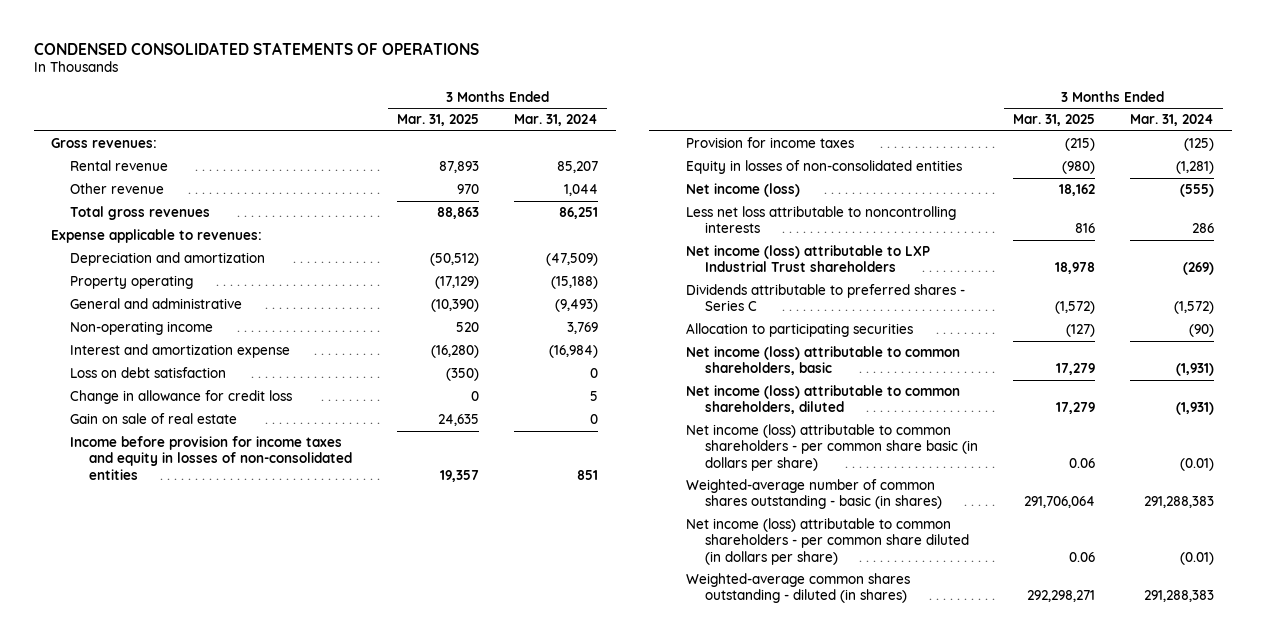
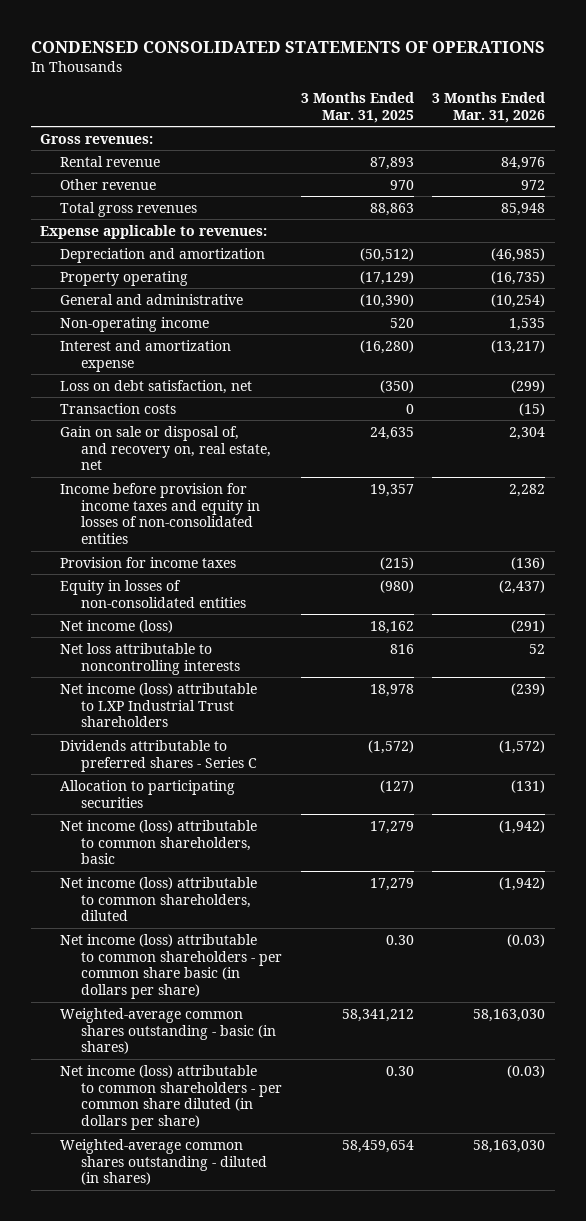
[514,114,599,127] Mar. 31, 2024 -> none
none -> [432,91,546,123] 3 Months Ended Mar. 31, 2026
[70,390,293,405] Change in allowance for credit loss -> none
[70,367,227,379] Loss on debt satisfaction -> [60,379,253,394] Loss on debt satisfaction, net
none -> [60,402,177,414] Transaction costs
[70,413,238,425] Gain on sale of real estate -> [60,425,271,471] Gain on sale or disposal of, and recovery on, real estate, net
[685,206,956,234] Less net loss attributable to noncontrolling interests -> [60,642,240,675] Net loss attributable to noncontrolling interests
[1068,457,1095,468] 0.06 -> [385,934,414,945] 0.30
[685,479,942,510] Weighted-average number of common shares outstanding - basic (in shares) -> [60,1007,276,1055] Weighted-average common shares outstanding - basic (in shares)
[1023,496,1095,509] 291,706,064 -> [341,1008,414,1022] 58,341,212
[1068,551,1095,562] 0.06 -> [385,1065,414,1076] 0.30
[1026,590,1095,603] 292,298,271 -> [341,1139,414,1153] 58,459,654

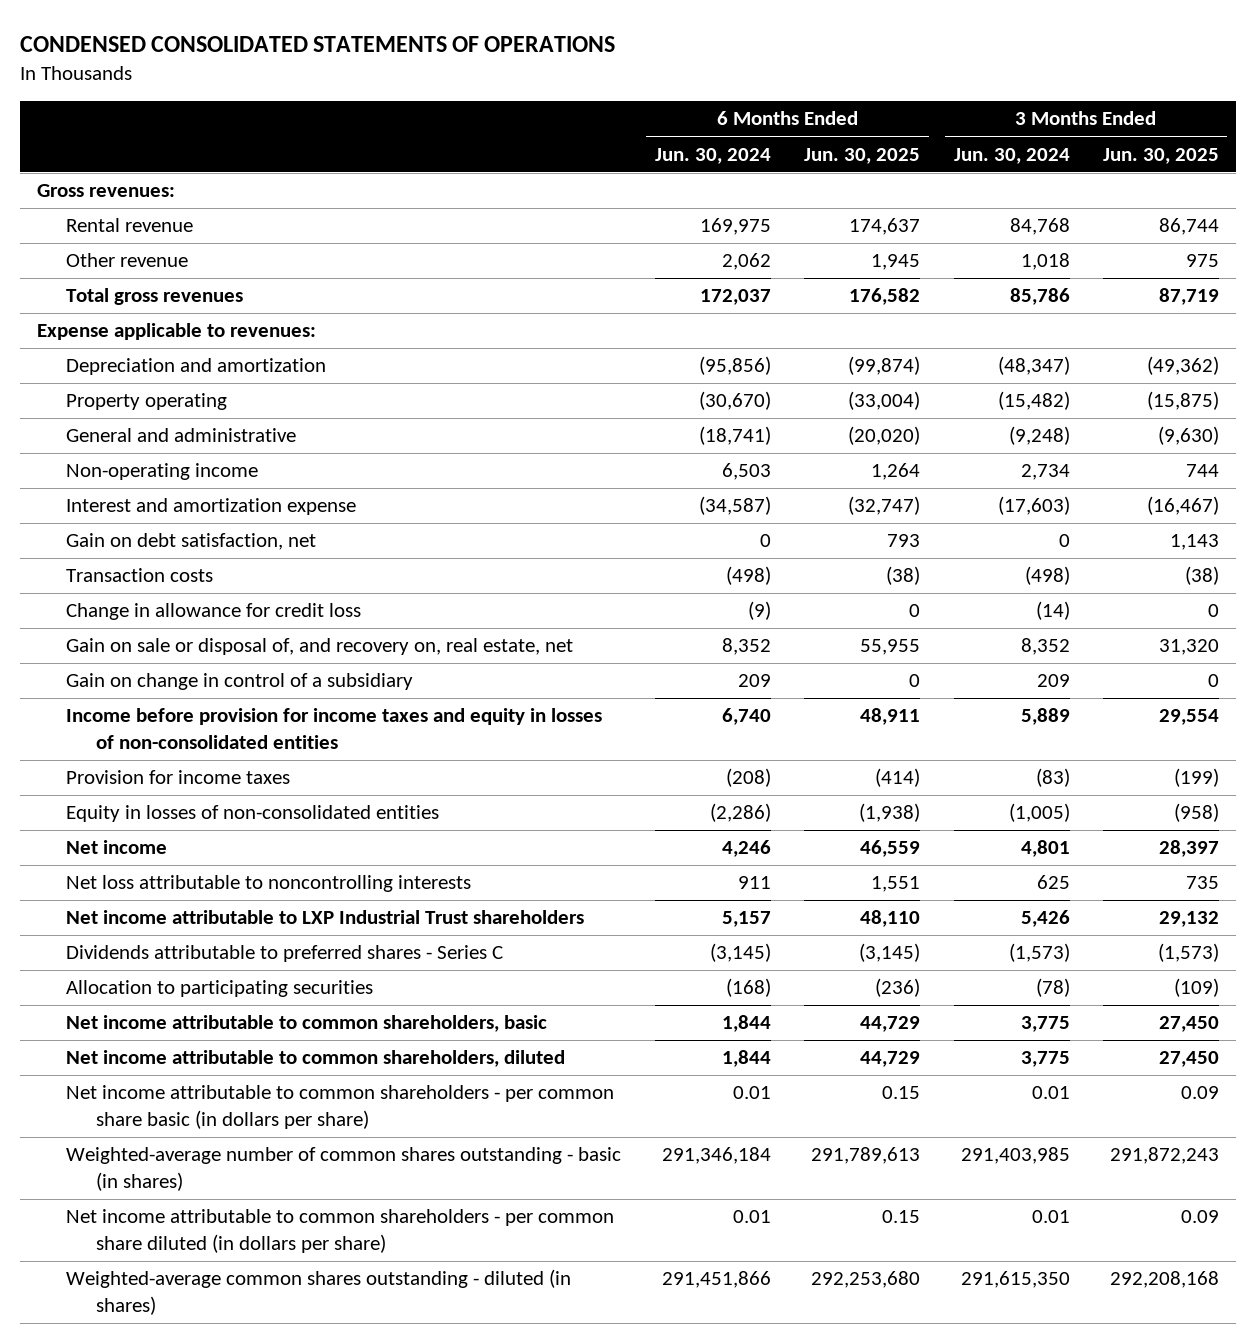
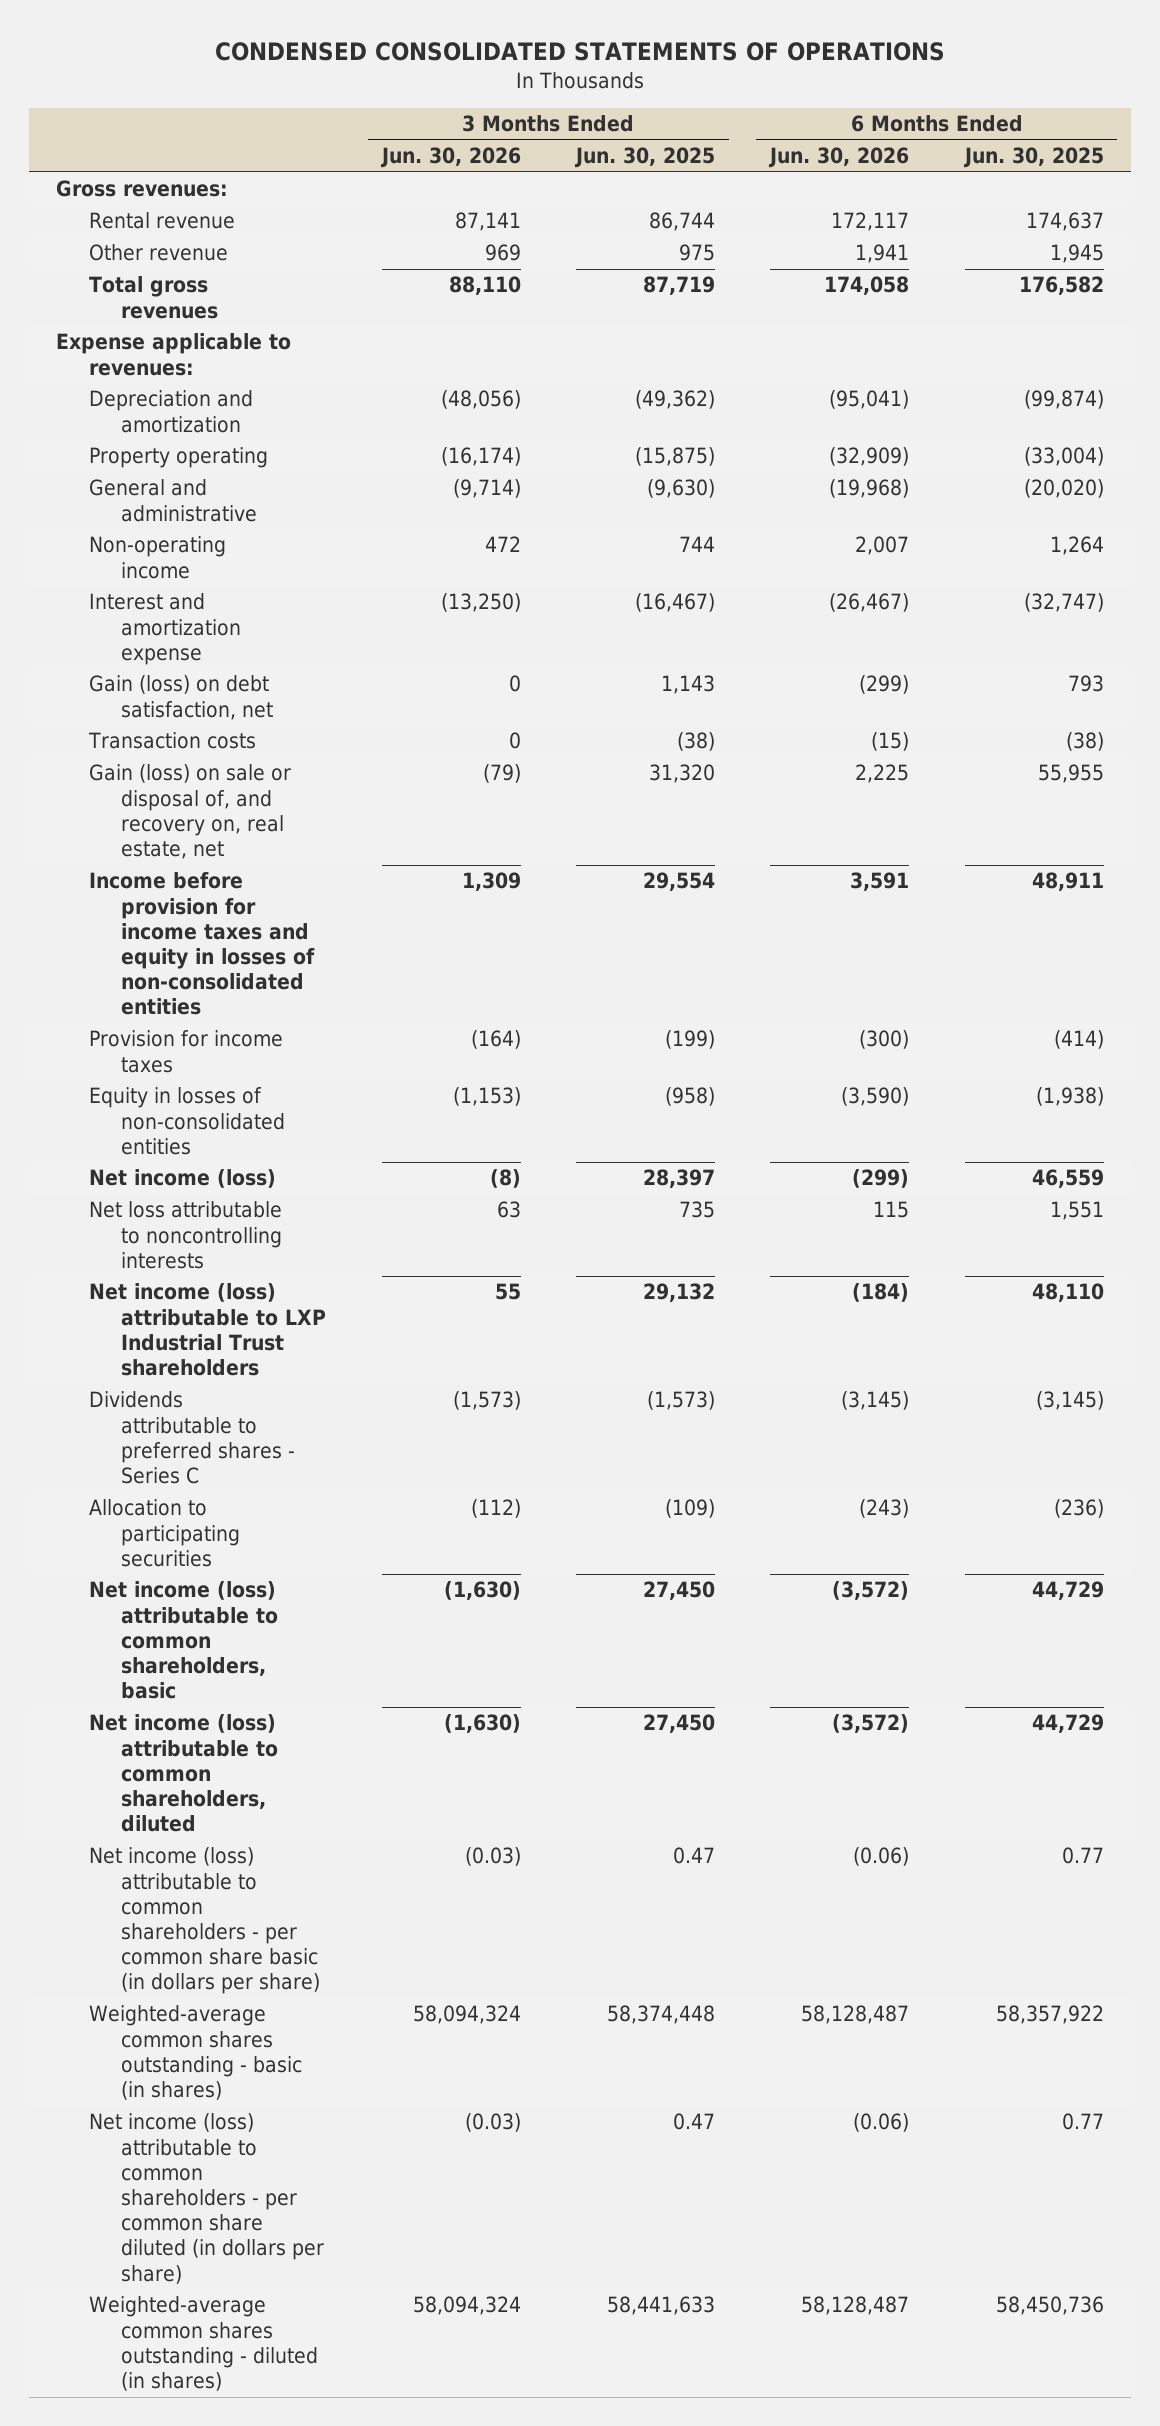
[654,147,771,164] Jun. 30, 2024 -> none
[953,147,1070,164] Jun. 30, 2024 -> none
none -> [379,147,521,169] Jun. 30, 2026
none -> [768,147,910,169] Jun. 30, 2026
[66,533,317,551] Gain on debt satisfaction, net -> [88,675,274,720] Gain (loss) on debt satisfaction, net
[66,603,362,621] Change in allowance for credit loss -> none
[66,673,414,691] Gain on change in control of a subsidiary -> none
[66,638,574,656] Gain on sale or disposal of, and recovery on, real estate, net -> [88,764,291,859] Gain (loss) on sale or disposal of, and recovery on, real estate, net
[66,840,168,855] Net income -> [88,1169,276,1189] Net income (loss)
[66,910,585,925] Net income attributable to LXP Industrial Trust shareholders -> [88,1283,327,1376] Net income (loss) attributable to LXP Industrial Trust shareholders
[66,1015,548,1033] Net income attributable to common shareholders, basic -> [88,1581,279,1700] Net income (loss) attributable to common shareholders, basic
[66,1050,566,1068] Net income attributable to common shareholders, diluted -> [88,1714,279,1833] Net income (loss) attributable to common shareholders, diluted
[66,1085,615,1129] Net income attributable to common shareholders - per common share basic (in dollars per share) -> [88,1847,321,1995] Net income (loss) attributable to common shareholders - per common share basic (in dollars per share)
[882,1086,921,1100] 0.15 -> [1061,1847,1104,1865] 0.77
[1181,1086,1220,1100] 0.09 -> [672,1847,715,1865] 0.47
[66,1147,622,1191] Weighted-average number of common shares outstanding - basic (in shares) -> [88,2005,303,2100] Weighted-average common shares outstanding - basic (in shares)
[811,1147,921,1165] 291,789,613 -> [995,2005,1104,2025] 58,357,922
[1110,1147,1220,1165] 291,872,243 -> [606,2005,715,2025] 58,374,448
[66,1209,615,1253] Net income attributable to common shareholders - per common share diluted (in dollars per share) -> [88,2113,325,2284] Net income (loss) attributable to common shareholders - per common share diluted (in dollars per share)
[882,1210,921,1224] 0.15 -> [1061,2113,1104,2131] 0.77
[1181,1210,1220,1224] 0.09 -> [672,2113,715,2131] 0.47
[811,1271,921,1289] 292,253,680 -> [995,2296,1104,2316] 58,450,736
[1110,1271,1220,1289] 292,208,168 -> [606,2296,715,2316] 58,441,633

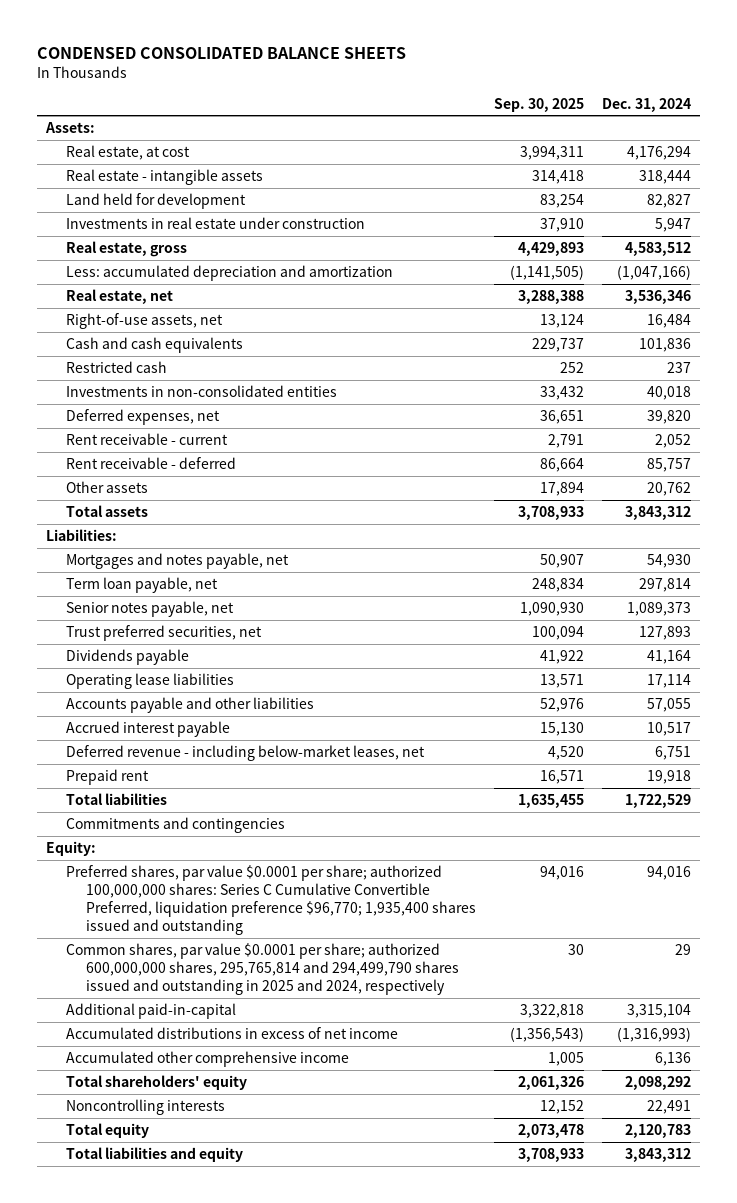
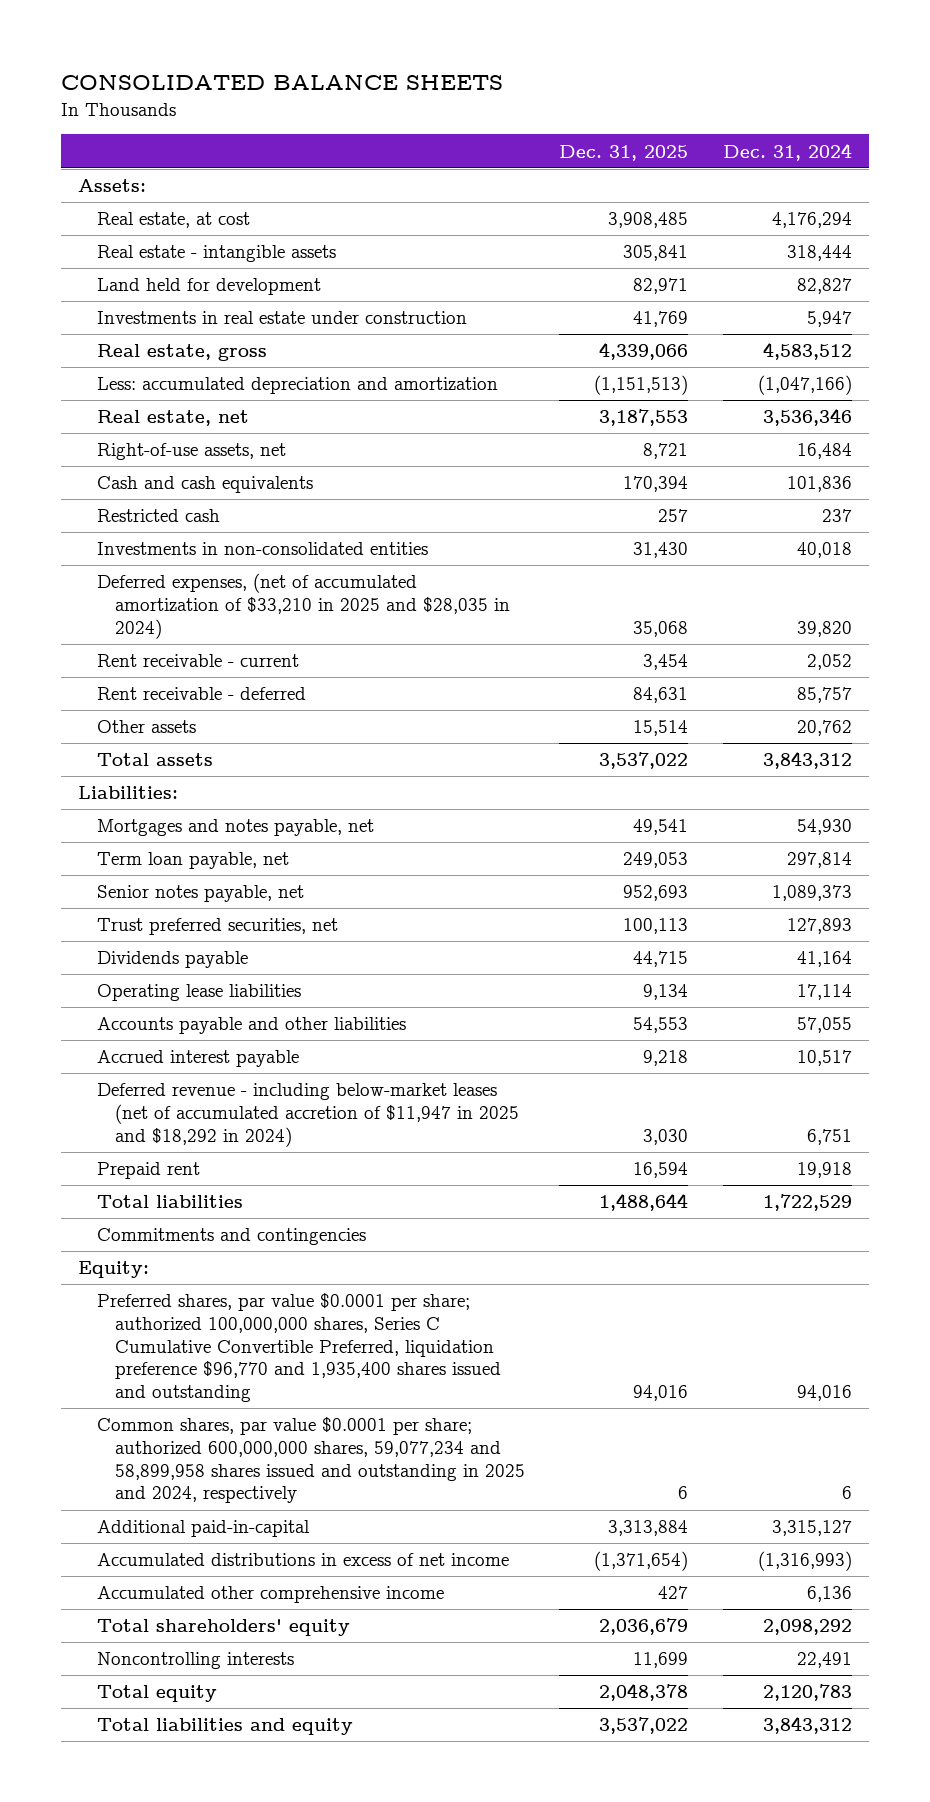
[36,46,406,59] CONDENSED CONSOLIDATED BALANCE SHEETS -> [61,75,504,91] CONSOLIDATED BALANCE SHEETS
[493,97,584,112] Sep. 30, 2025 -> none
none -> [559,144,689,161] Dec. 31, 2025
[65,408,220,425] Deferred expenses, net -> [96,573,510,639] Deferred expenses, (net of accumulated amortization of $33,210 in 2025 and $28,035 in 2024)
[65,744,425,761] Deferred revenue - including below-market leases, net -> [96,1083,519,1147] Deferred revenue - including below-market leases (net of accumulated accretion of $11,947 in 2025 and $18,292 in 2024)
[65,864,476,935] Preferred shares, par value $0.0001 per share; authorized 100,000,000 shares: Series C Cumulative Convertible Preferred, liquidation preference $96,770; 1,935,400 shares issued and outstanding -> [96,1293,501,1403] Preferred shares, par value $0.0001 per share; authorized 100,000,000 shares, Series C Cumulative Convertible Preferred, liquidation preference $96,770 and 1,935,400 shares issued and outstanding
[65,942,459,995] Common shares, par value $0.0001 per share; authorized 600,000,000 shares, 295,765,814 and 294,499,790 shares issued and outstanding in 2025 and 2024, respectively -> [96,1417,525,1504] Common shares, par value $0.0001 per share; authorized 600,000,000 shares, 59,077,234 and 58,899,958 shares issued and outstanding in 2025 and 2024, respectively
[674,943,691,955] 29 -> [841,1486,852,1500] 6
[626,1003,691,1018] 3,315,104 -> [771,1520,852,1537] 3,315,127

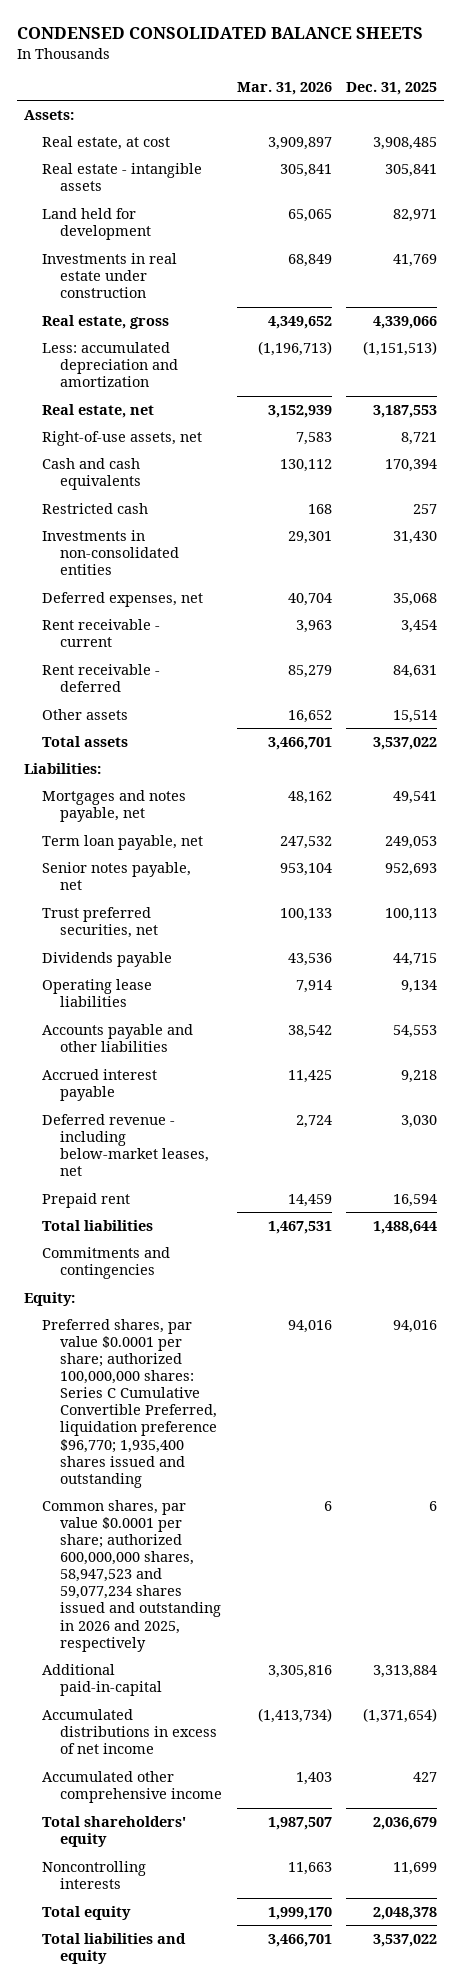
[61,75,504,91] CONSOLIDATED BALANCE SHEETS -> [17,27,424,40] CONDENSED CONSOLIDATED BALANCE SHEETS
[722,142,852,161] Dec. 31, 2024 -> none
none -> [236,81,332,95] Mar. 31, 2026
[96,573,510,639] Deferred expenses, (net of accumulated amortization of $33,210 in 2025 and $28,035 in 2024) -> [42,591,204,607] Deferred expenses, net
[96,1083,519,1147] Deferred revenue - including below-market leases (net of accumulated accretion of $11,947 in 2025 and $18,292 in 2024) -> [42,1113,210,1177] Deferred revenue - including below-market leases, net
[96,1293,501,1403] Preferred shares, par value $0.0001 per share; authorized 100,000,000 shares, Series C Cumulative Convertible Preferred, liquidation preference $96,770 and 1,935,400 shares issued and outstanding -> [42,1318,218,1488] Preferred shares, par value $0.0001 per share; authorized 100,000,000 shares: Series C Cumulative Convertible Preferred, liquidation preference $96,770; 1,935,400 shares issued and outstanding
[96,1417,525,1504] Common shares, par value $0.0001 per share; authorized 600,000,000 shares, 59,077,234 and 58,899,958 shares issued and outstanding in 2025 and 2024, respectively -> [42,1499,222,1652] Common shares, par value $0.0001 per share; authorized 600,000,000 shares, 58,947,523 and 59,077,234 shares issued and outstanding in 2026 and 2025, respectively

